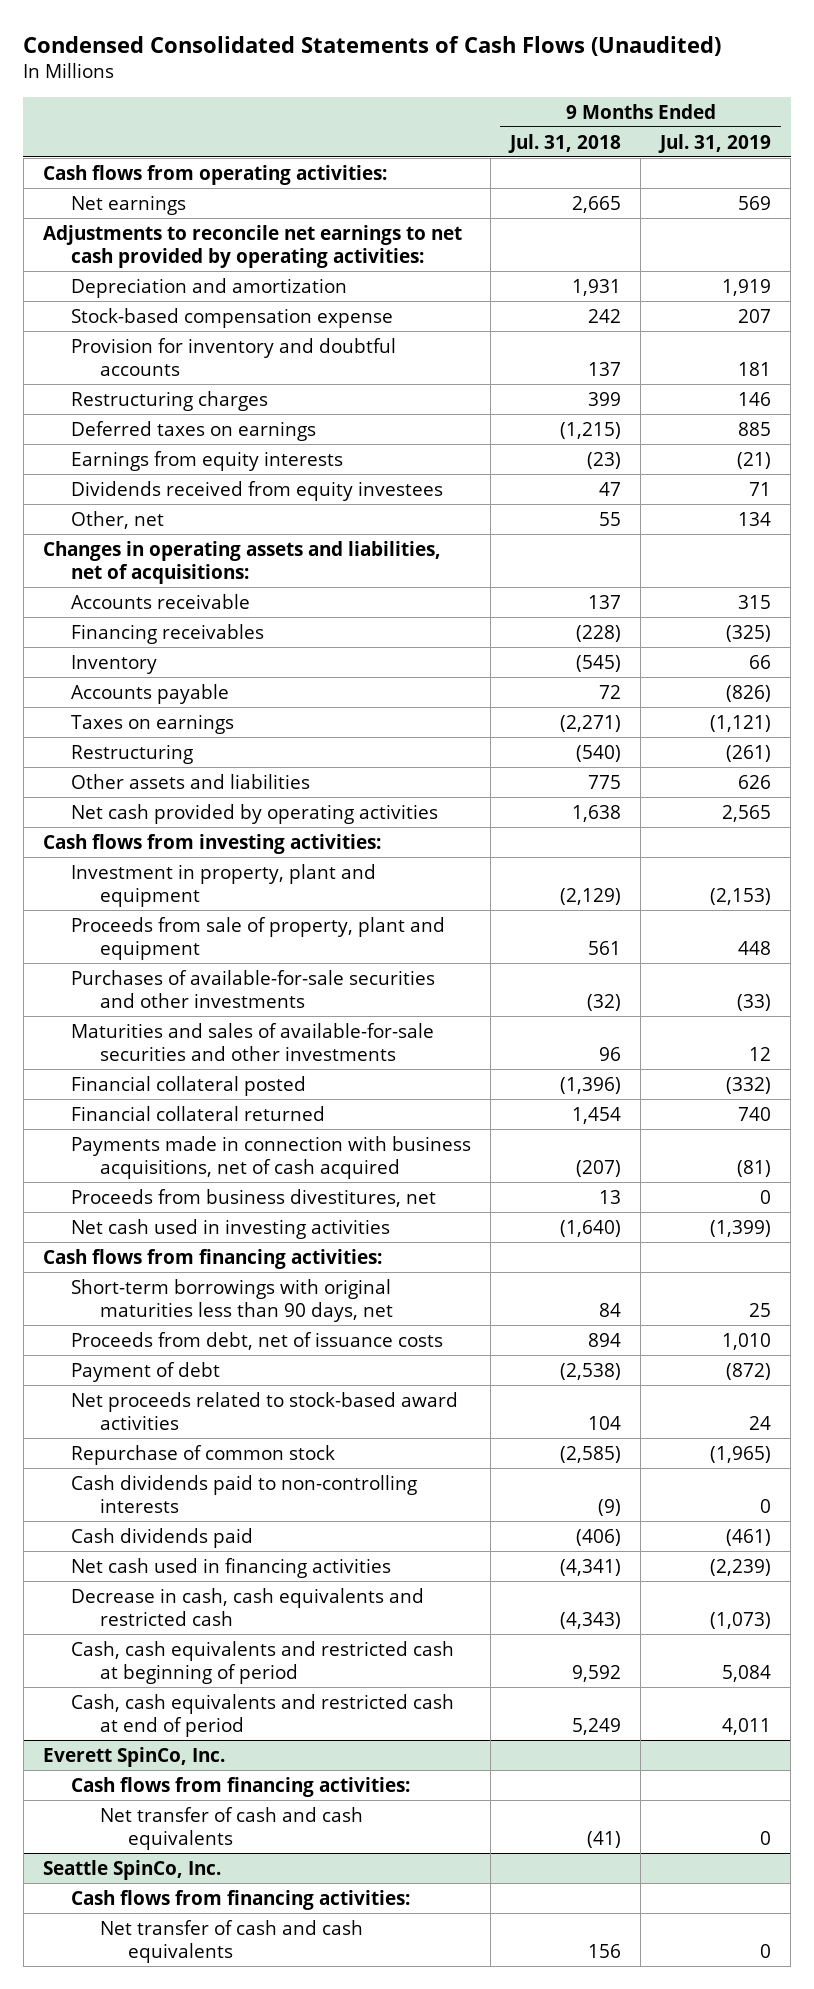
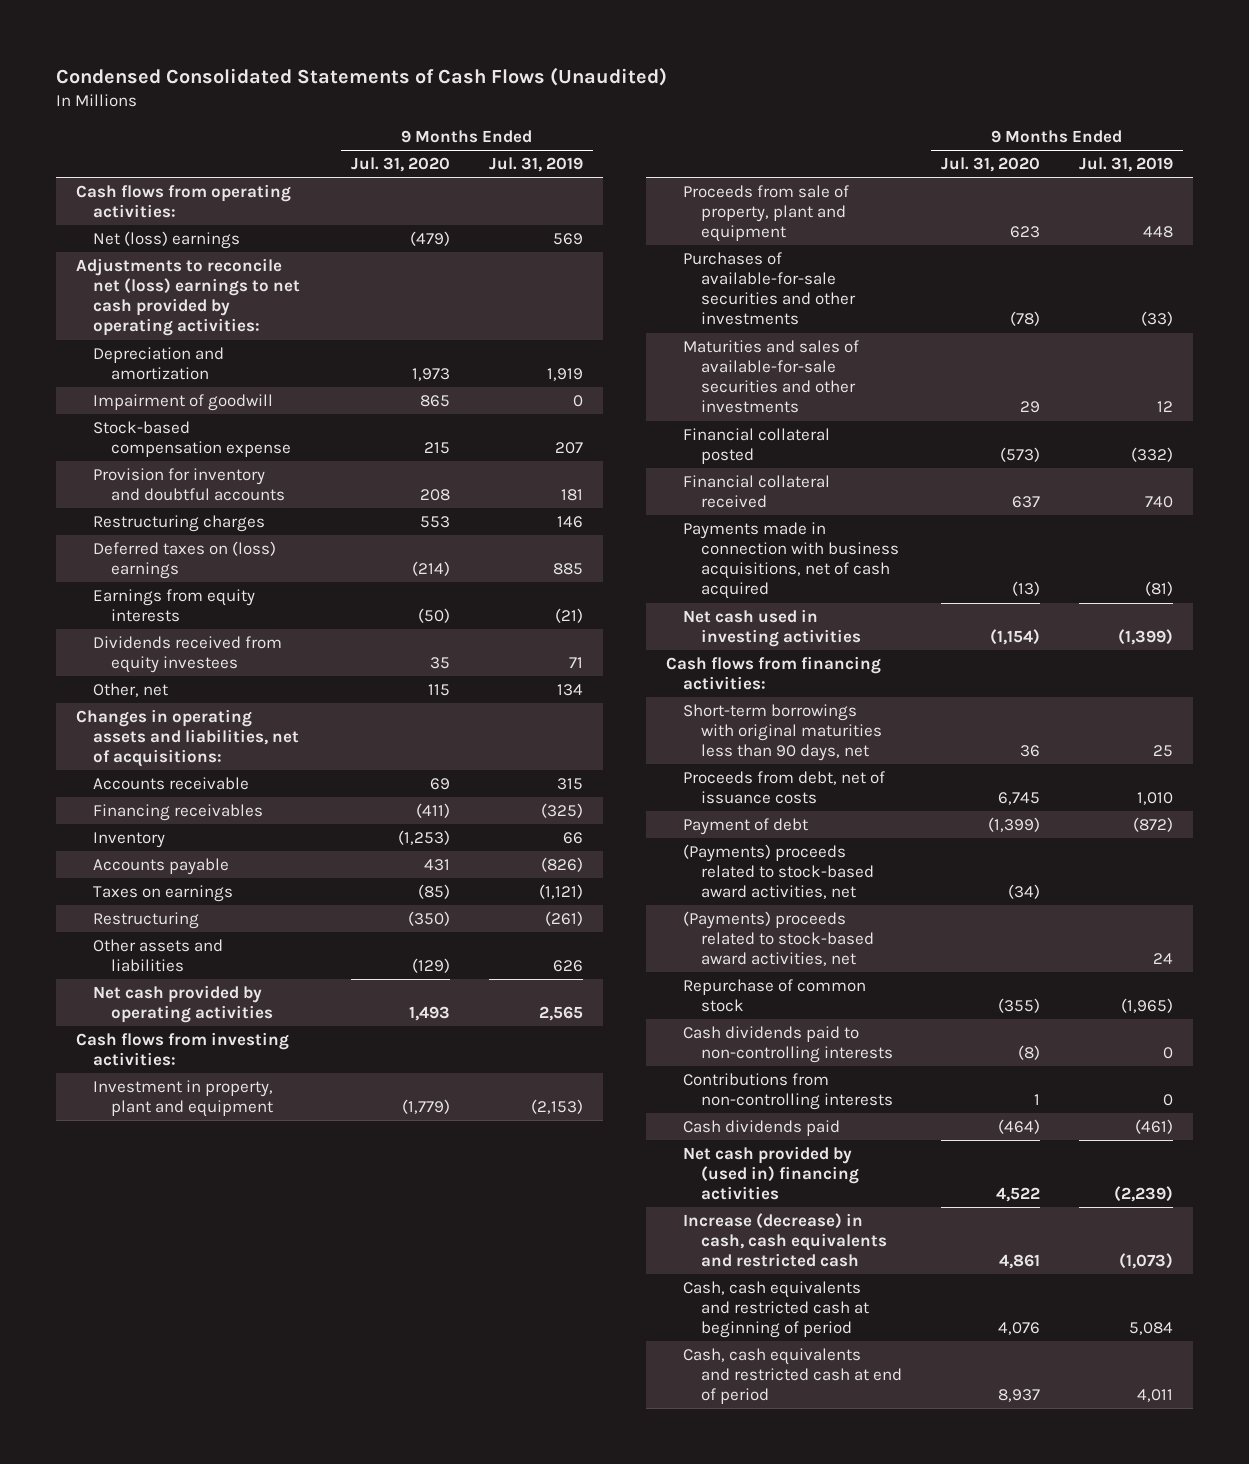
[508,133,622,153] Jul. 31, 2018 -> none
none -> [351,157,451,173] Jul. 31, 2020
[71,194,187,215] Net earnings -> [93,230,241,249] Net (loss) earnings
[42,224,462,269] Adjustments to reconcile net earnings to net cash provided by operating activities: -> [75,257,301,337] Adjustments to reconcile net (loss) earnings to net cash provided by operating activities:
none -> [93,393,274,411] Impairment of goodwill
[71,420,317,441] Deferred taxes on earnings -> [93,540,277,580] Deferred taxes on (loss) earnings
[71,1105,326,1121] Financial collateral returned -> [683,474,831,509] Financial collateral received
[71,1188,437,1207] Proceeds from business divestitures, net -> none
none -> [683,843,874,900] (Payments) proceeds related to stock-based award activities, net
[71,1391,459,1431] Net proceeds related to stock-based award activities -> [683,910,874,967] (Payments) proceeds related to stock-based award activities, net
none -> [683,1072,893,1111] Contributions from non-controlling interests
[71,1557,392,1578] Net cash used in financing activities -> [683,1145,859,1201] Net cash provided by (used in) financing activities
[71,1587,425,1627] Decrease in cash, cash equivalents and restricted cash -> [683,1212,887,1268] Increase (decrease) in cash, cash equivalents and restricted cash
[42,1746,225,1767] Everett SpinCo, Inc. -> none
[71,1776,411,1797] Cash flows from financing activities: -> none
[99,1806,363,1851] Net transfer of cash and cash equivalents -> none
[42,1859,221,1880] Seattle SpinCo, Inc. -> none
[71,1889,411,1910] Cash flows from financing activities: -> none
[99,1919,363,1964] Net transfer of cash and cash equivalents -> none

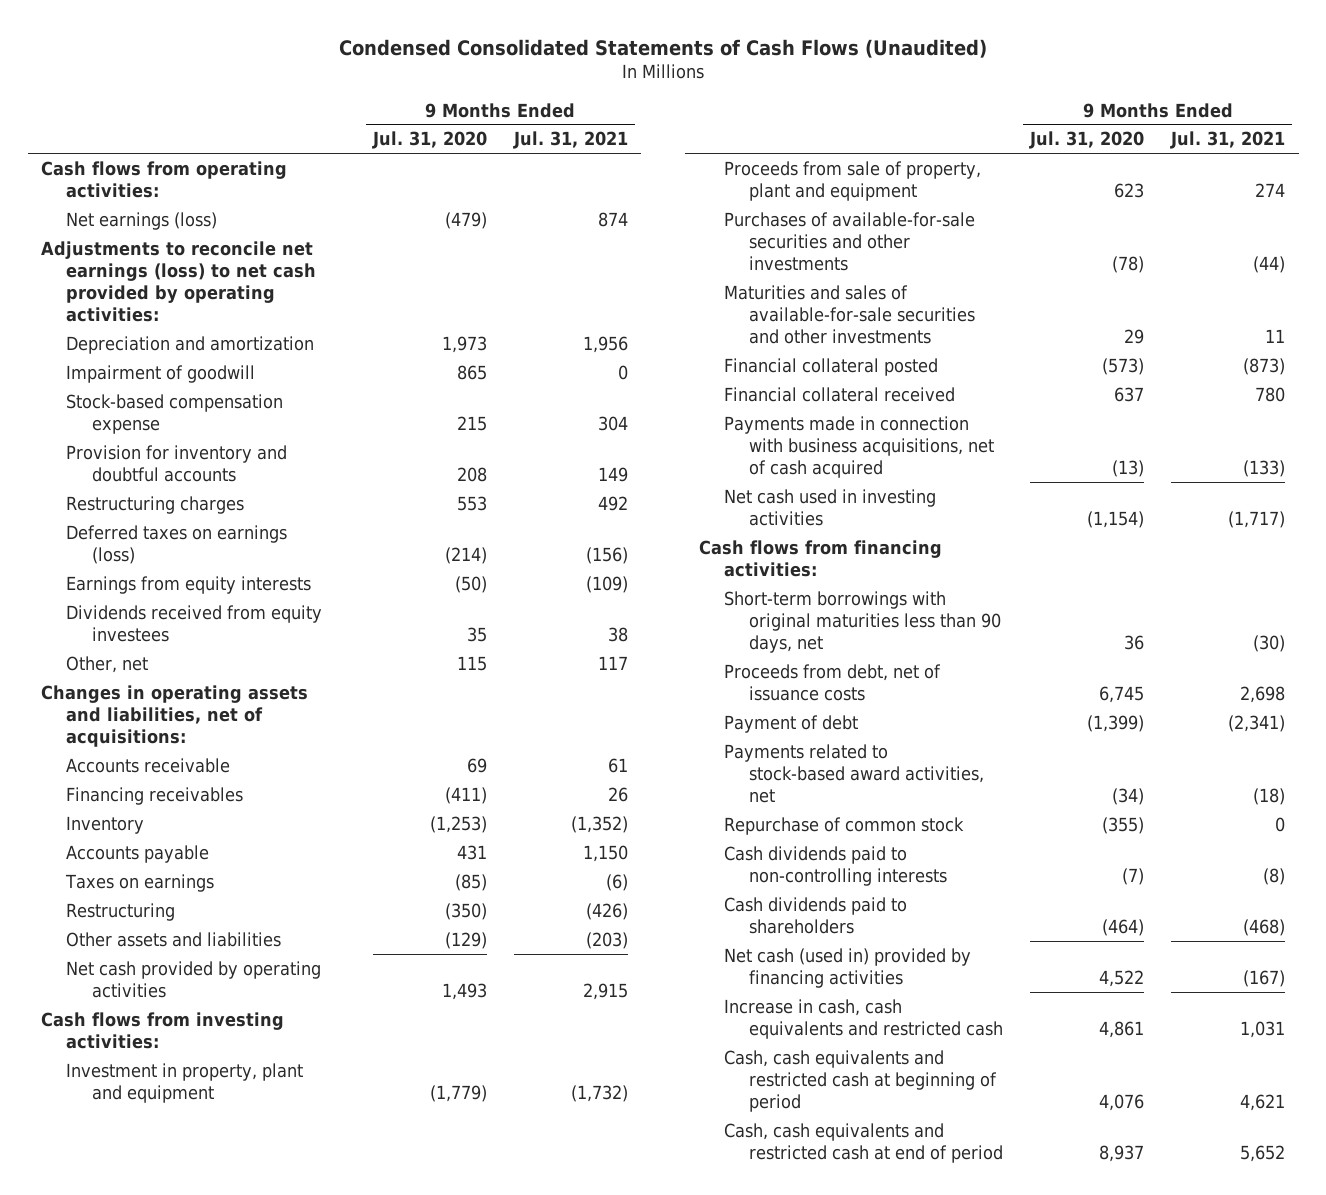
[489,157,584,173] Jul. 31, 2019 -> none
none -> [512,131,628,150] Jul. 31, 2021
[93,230,241,249] Net (loss) earnings -> [66,211,218,230] Net earnings (loss)
[75,257,301,337] Adjustments to reconcile net (loss) earnings to net cash provided by operating activities: -> [41,240,317,322] Adjustments to reconcile net earnings (loss) to net cash provided by operating activities:
[93,540,277,580] Deferred taxes on (loss) earnings -> [66,524,288,564] Deferred taxes on earnings (loss)
[683,910,874,967] (Payments) proceeds related to stock-based award activities, net -> none
[683,843,874,900] (Payments) proceeds related to stock-based award activities, net -> [723,743,985,803] Payments related to stock-based award activities, net
[683,1072,893,1111] Contributions from non-controlling interests -> none
[1018,1045,1041,1061] (8) -> [1122,867,1145,885] (7)
[683,1119,841,1136] Cash dividends paid -> [723,896,907,934] Cash dividends paid to shareholders
[683,1145,859,1201] Net cash provided by (used in) financing activities -> [723,947,971,988] Net cash (used in) provided by financing activities
[683,1212,887,1268] Increase (decrease) in cash, cash equivalents and restricted cash -> [723,998,1004,1039] Increase in cash, cash equivalents and restricted cash

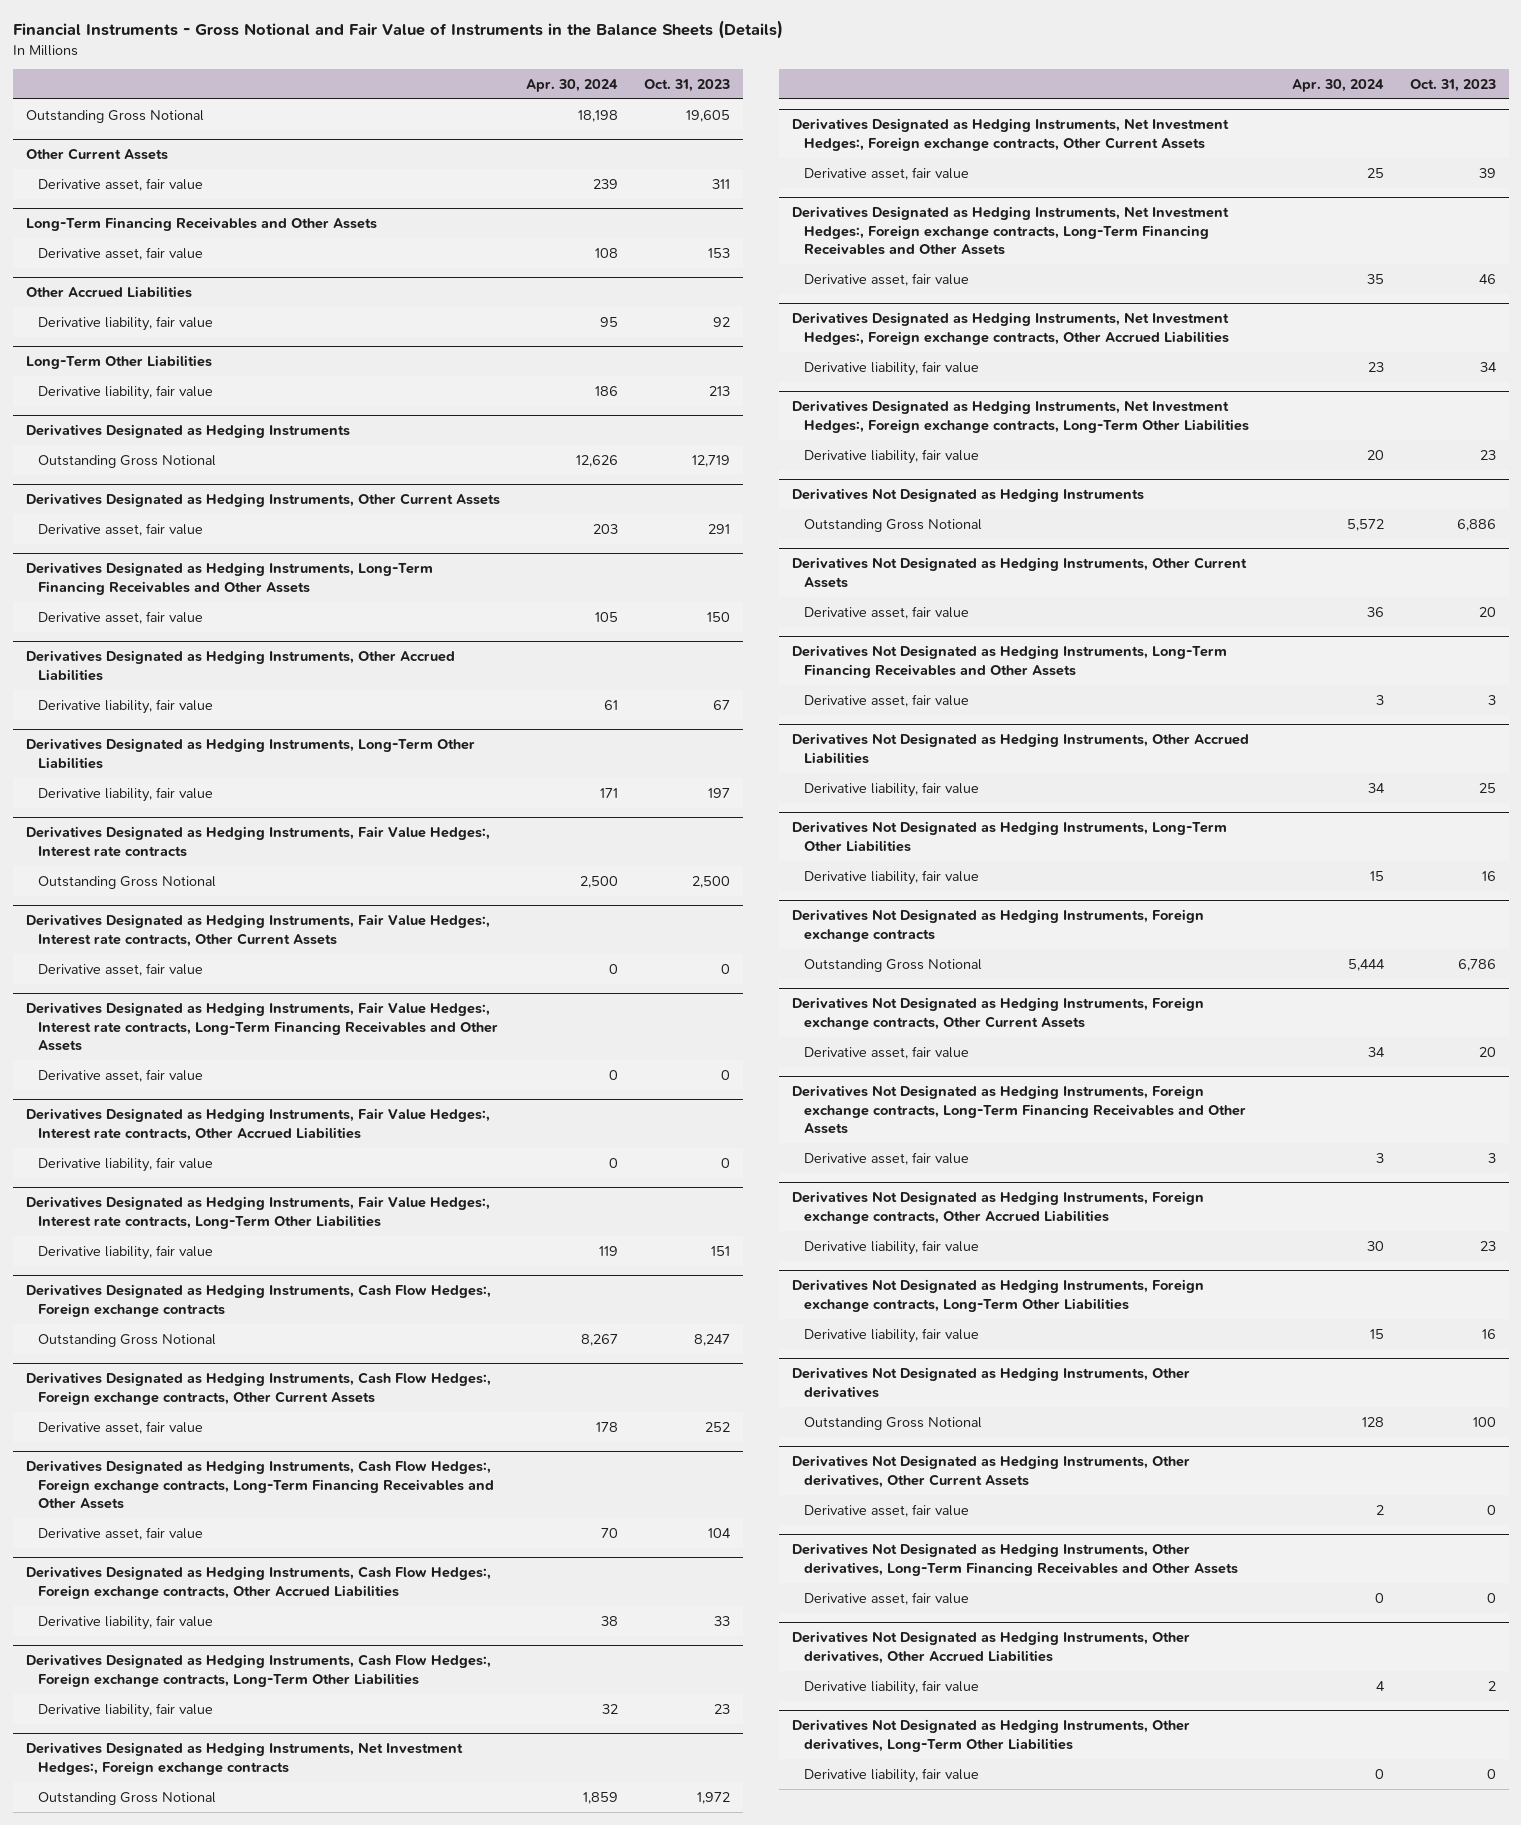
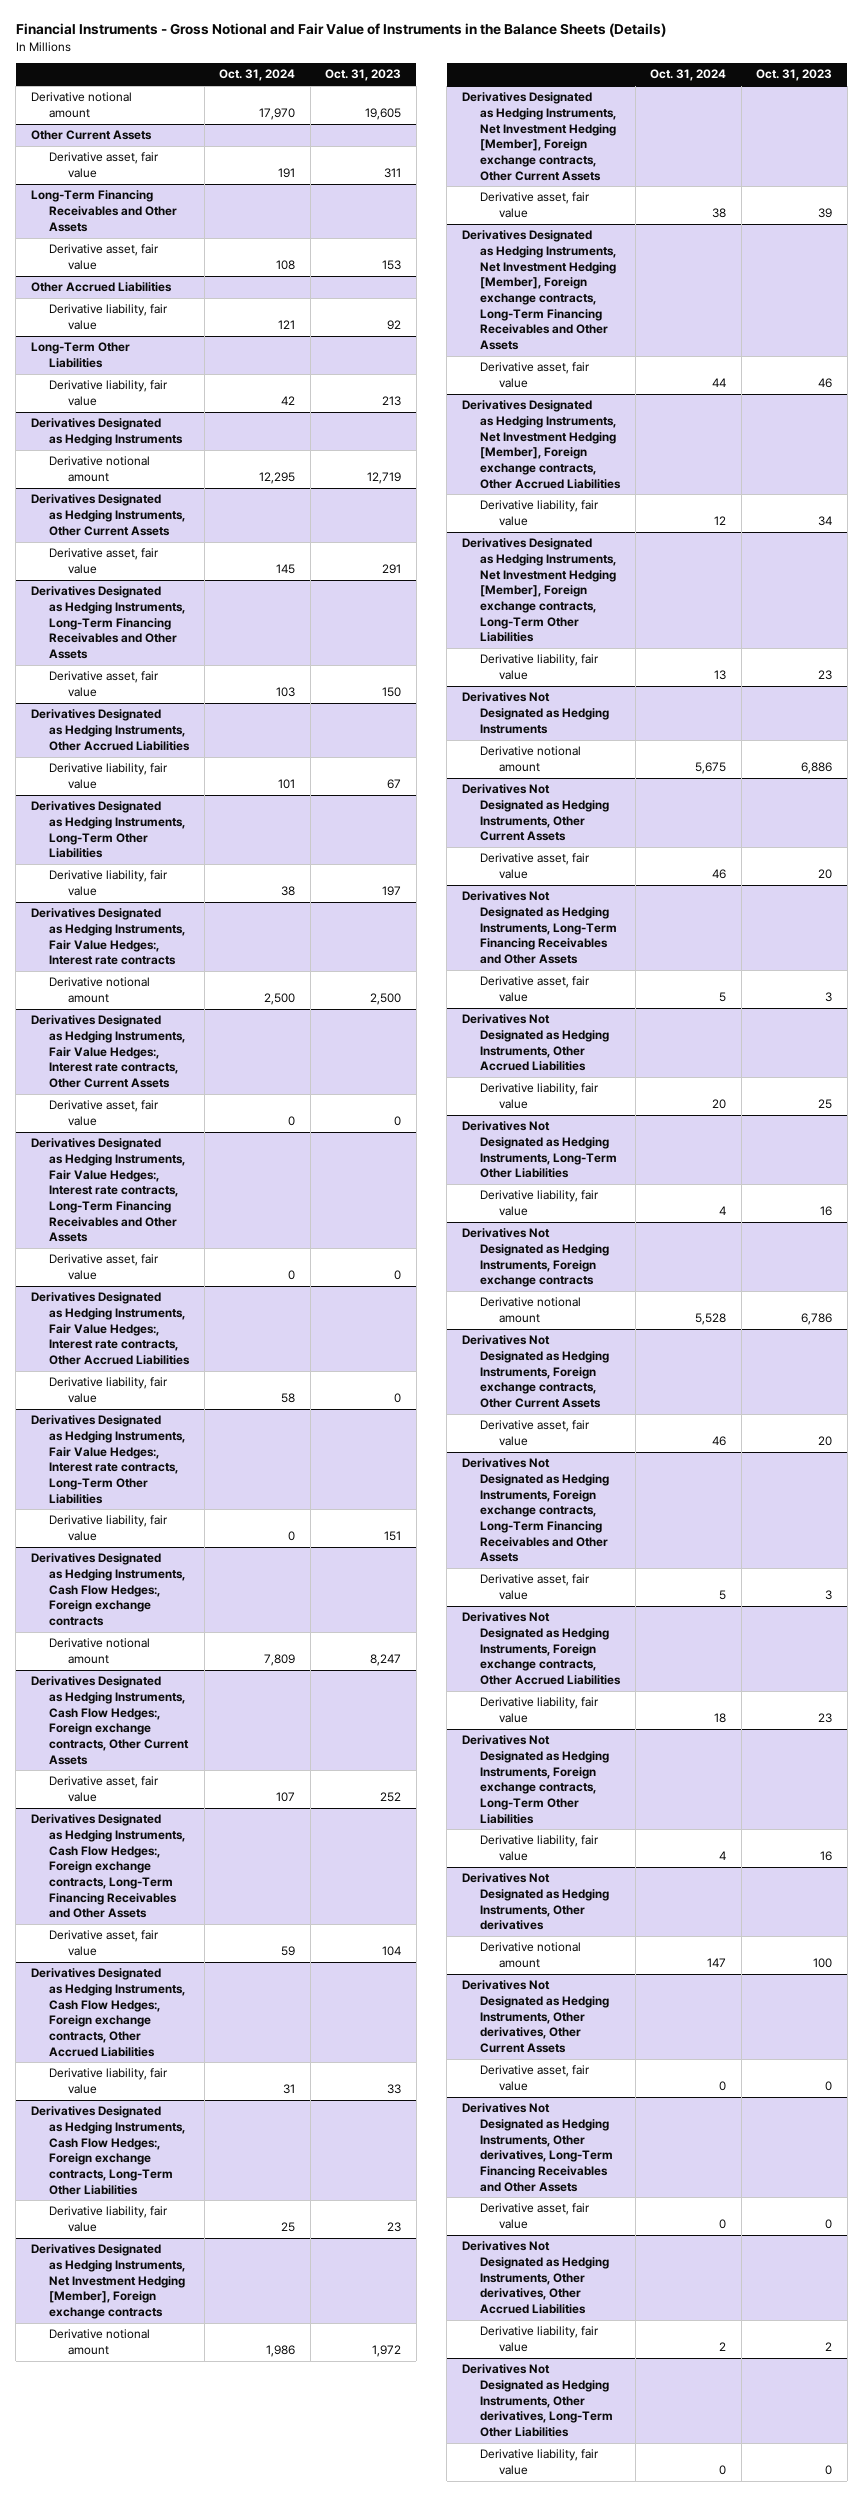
[525,78,618,92] Apr. 30, 2024 -> none
none -> [219,69,296,82] Oct. 31, 2024
[25,109,204,123] Outstanding Gross Notional -> [30,92,132,119] Derivative notional amount
[37,454,216,468] Outstanding Gross Notional -> [49,456,151,483] Derivative notional amount
[37,875,216,889] Outstanding Gross Notional -> [49,977,151,1004] Derivative notional amount
[37,1333,216,1347] Outstanding Gross Notional -> [49,1638,151,1665] Derivative notional amount
[25,1742,463,1775] Derivatives Designated as Hedging Instruments, Net Investment Hedges:, Foreign exchange contracts -> [30,2244,186,2319] Derivatives Designated as Hedging Instruments, Net Investment Hedging [Member], Foreign exchange contracts
[37,1791,216,1805] Outstanding Gross Notional -> [49,2329,151,2356] Derivative notional amount
[791,118,1229,151] Derivatives Designated as Hedging Instruments, Net Investment Hedges:, Foreign exchange contracts, Other Current Assets -> [461,92,617,181] Derivatives Designated as Hedging Instruments, Net Investment Hedging [Member], Foreign exchange contracts, Other Current Assets
[791,206,1229,256] Derivatives Designated as Hedging Instruments, Net Investment Hedges:, Foreign exchange contracts, Long-Term Financing Receivables and Other Assets -> [461,230,617,350] Derivatives Designated as Hedging Instruments, Net Investment Hedging [Member], Foreign exchange contracts, Long-Term Financing Receivables and Other Assets
[791,312,1230,345] Derivatives Designated as Hedging Instruments, Net Investment Hedges:, Foreign exchange contracts, Other Accrued Liabilities -> [461,400,622,489] Derivatives Designated as Hedging Instruments, Net Investment Hedging [Member], Foreign exchange contracts, Other Accrued Liabilities
[791,400,1250,433] Derivatives Designated as Hedging Instruments, Net Investment Hedges:, Foreign exchange contracts, Long-Term Other Liabilities -> [461,538,617,643] Derivatives Designated as Hedging Instruments, Net Investment Hedging [Member], Foreign exchange contracts, Long-Term Other Liabilities
[804,518,983,532] Outstanding Gross Notional -> [480,746,582,773] Derivative notional amount
[804,958,983,972] Outstanding Gross Notional -> [480,1297,582,1324] Derivative notional amount
[804,1416,983,1430] Outstanding Gross Notional -> [480,1942,582,1969] Derivative notional amount

